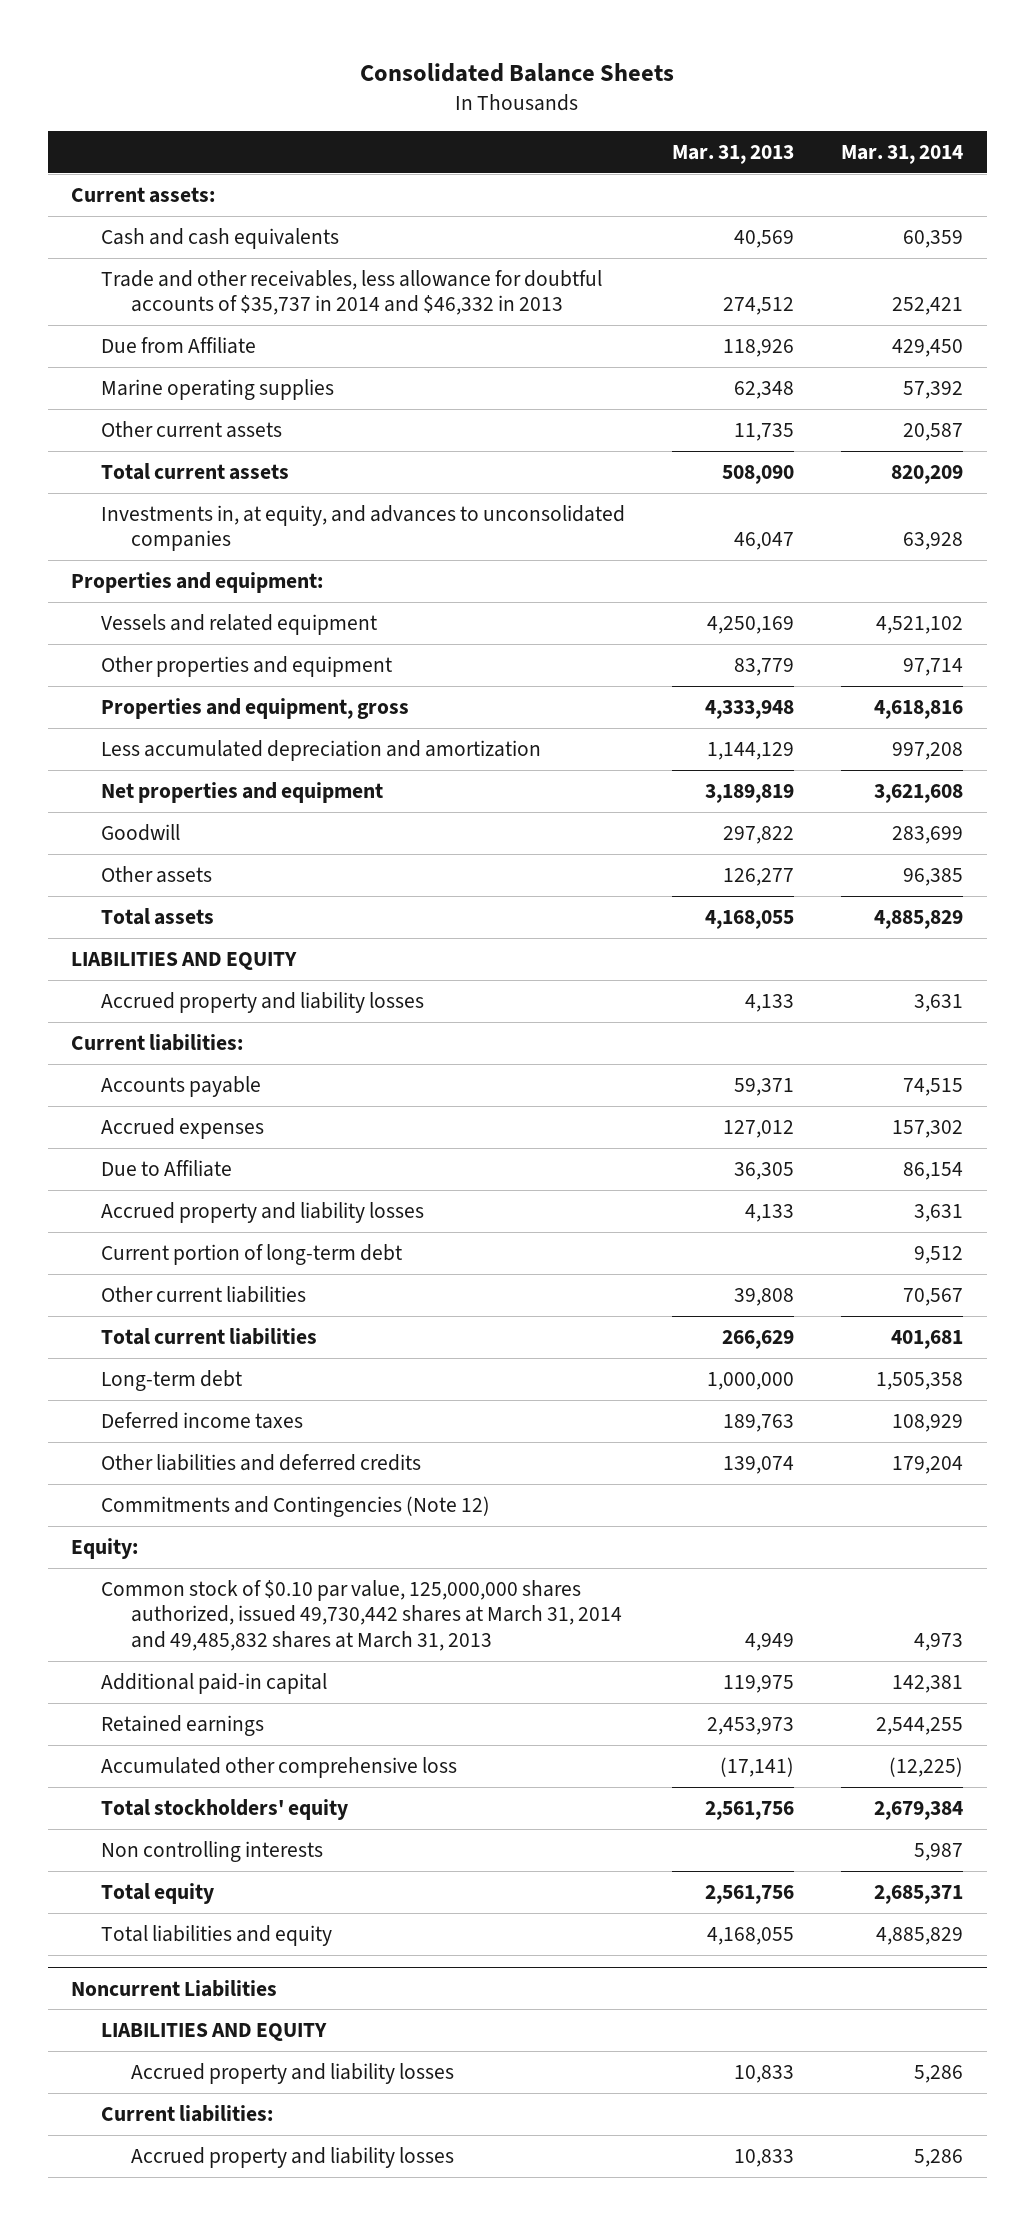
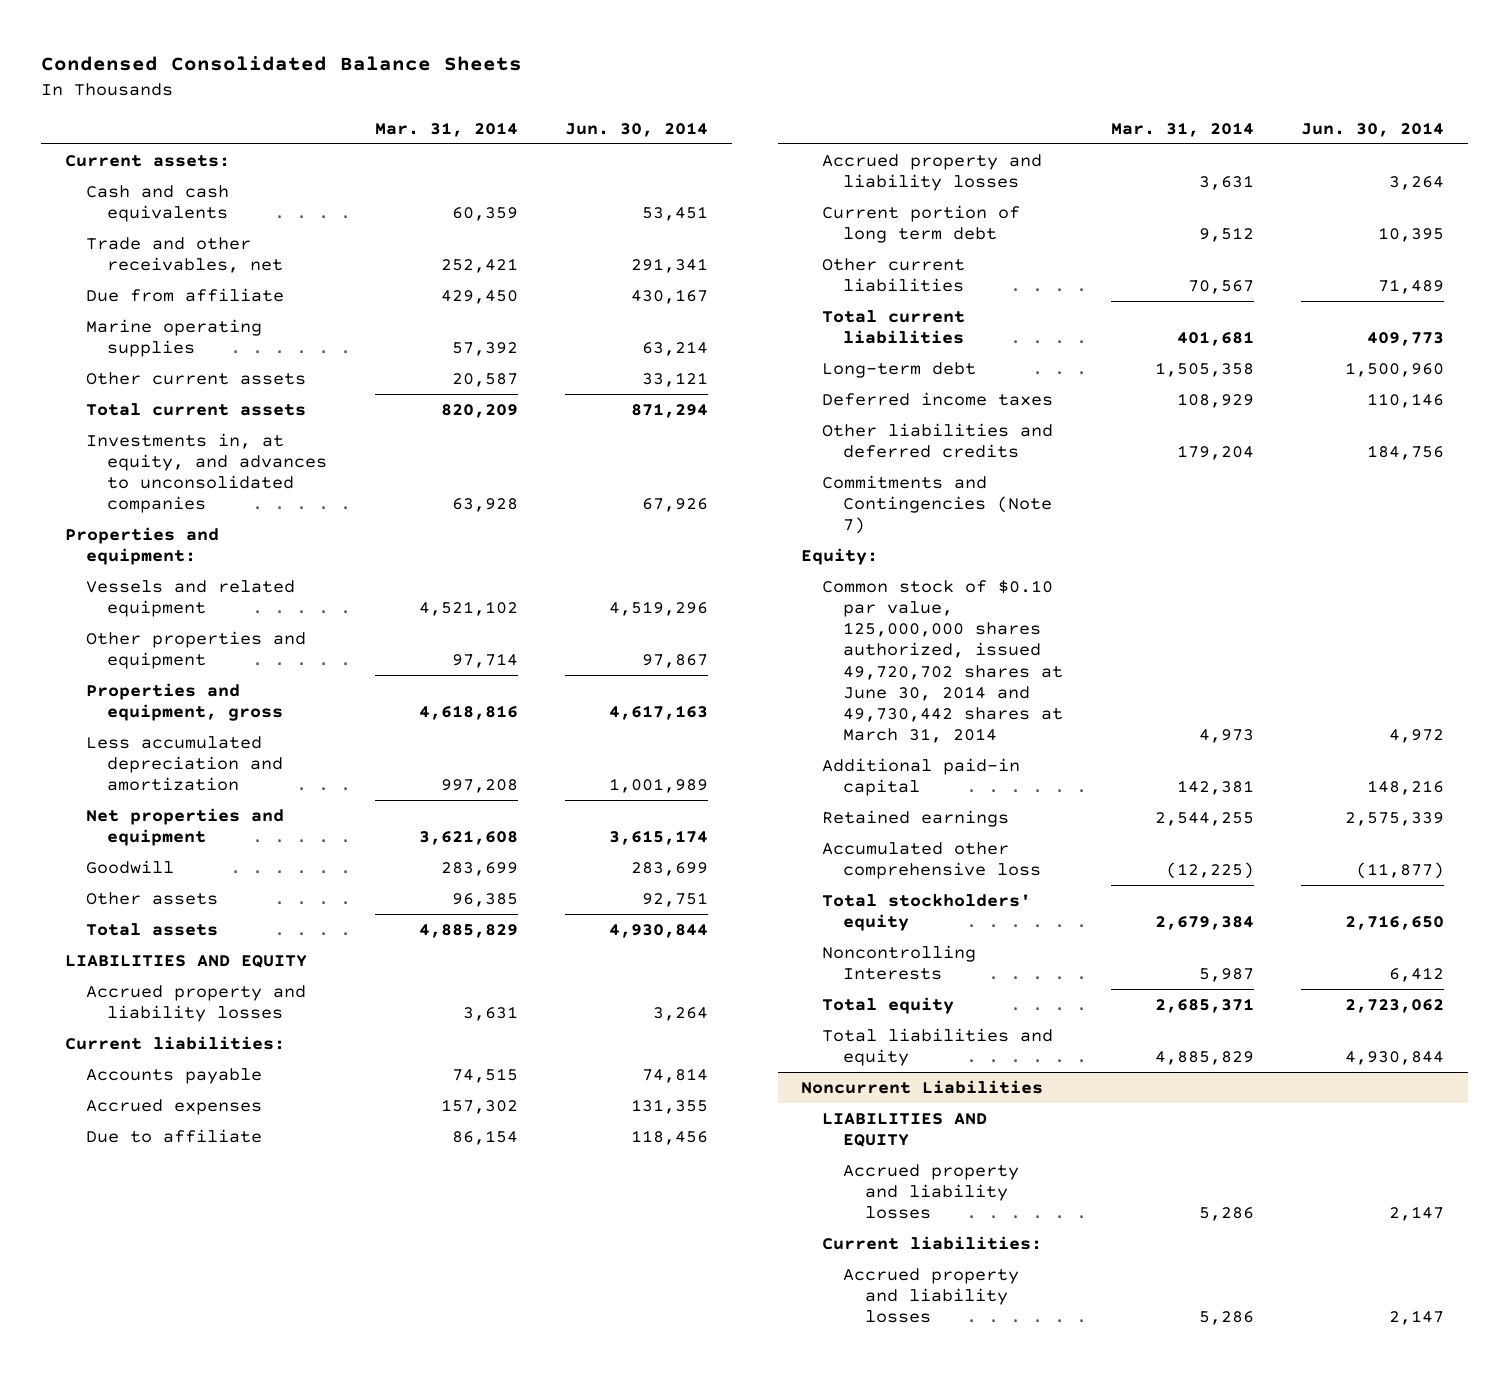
[360,63,675,83] Consolidated Balance Sheets -> [41,55,523,71] Condensed Consolidated Balance Sheets
[672,145,795,165] Mar. 31, 2013 -> none
none -> [564,122,708,138] Jun. 30, 2014
[101,269,603,316] Trade and other receivables, less allowance for doubtful accounts of $35,737 in 2014 and $46,332 in 2013 -> [86,236,284,274] Trade and other receivables, net
[101,336,257,354] Due from Affiliate -> [86,287,285,302] Due from affiliate
[101,1159,233,1177] Due to Affiliate -> [86,1128,263,1143] Due to affiliate
[101,1243,403,1265] Current portion of long-term debt -> [822,204,1021,244] Current portion of long term debt
[101,1495,491,1517] Commitments and Contingencies (Note 12) -> [822,474,1053,535] Commitments and Contingencies (Note 7)
[101,1579,623,1651] Common stock of $0.10 par value, 125,000,000 shares authorized, issued 49,730,442 shares at March 31, 2014 and 49,485,832 shares at March 31, 2013 -> [822,579,1064,744] Common stock of $0.10 par value, 125,000,000 shares authorized, issued 49,720,702 shares at June 30, 2014 and 49,730,442 shares at March 31, 2014
[101,1840,324,1862] Non controlling interests -> [822,944,977,981] Noncontrolling Interests

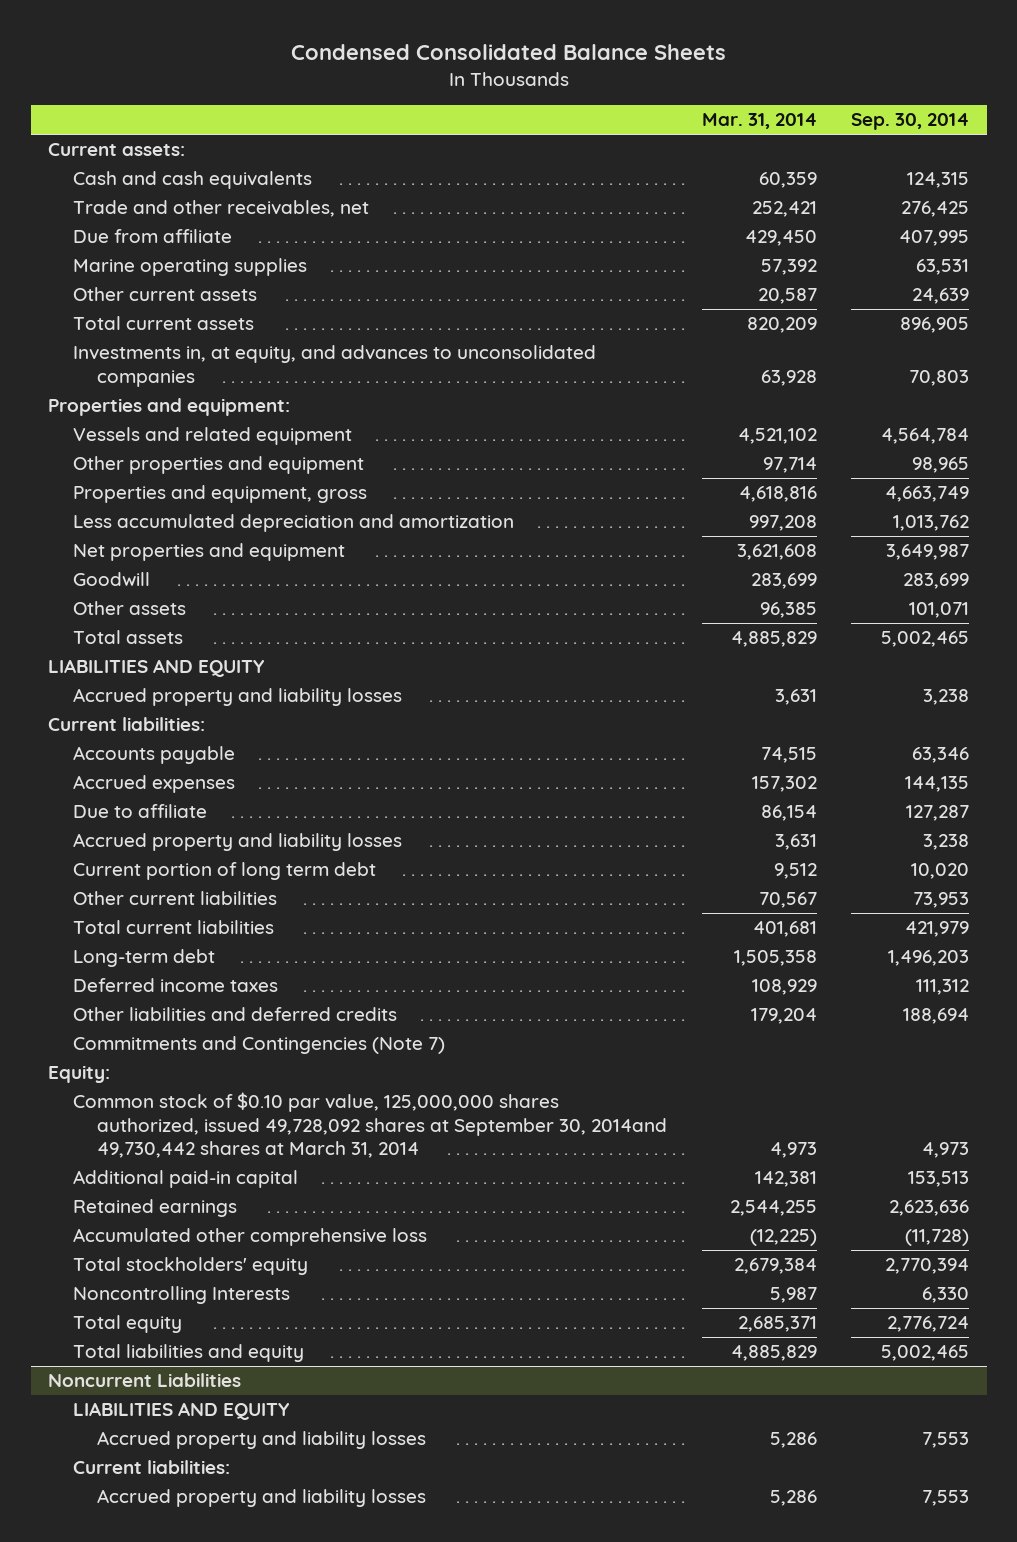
[564,122,708,138] Jun. 30, 2014 -> none
none -> [851,113,970,131] Sep. 30, 2014
[822,579,1064,744] Common stock of $0.10 par value, 125,000,000 shares authorized, issued 49,720,702 shares at June 30, 2014 and 49,730,442 shares at March 31, 2014 -> [72,1092,668,1158] Common stock of $0.10 par value, 125,000,000 shares authorized, issued 49,728,092 shares at September 30, 2014and 49,730,442 shares at March 31, 2014

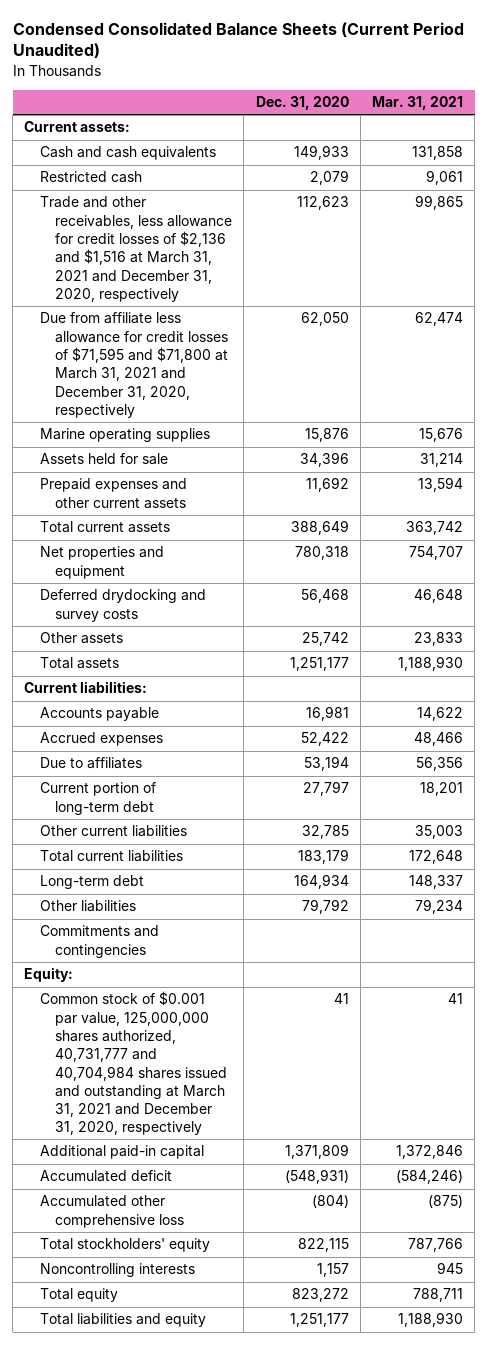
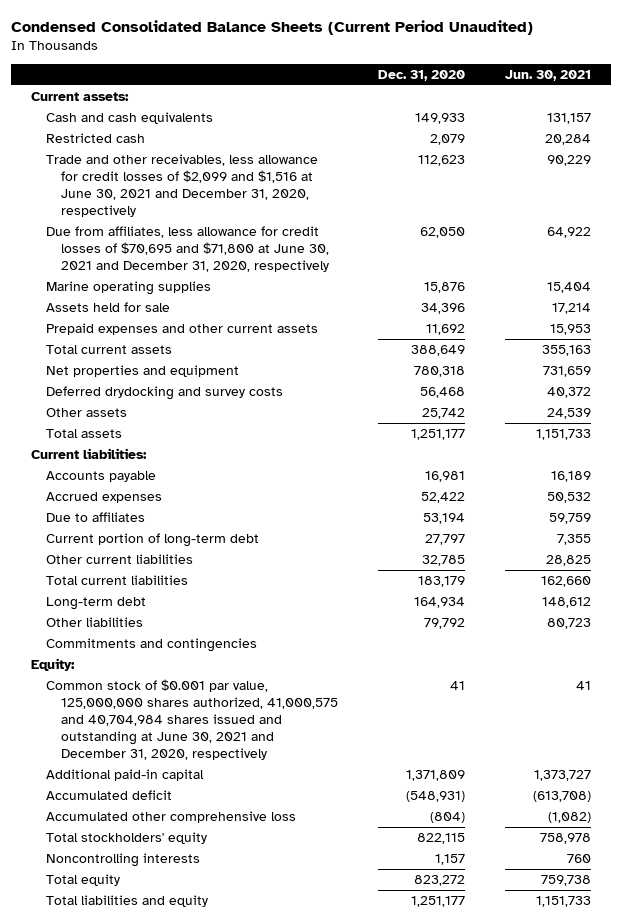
[372,96,464,111] Mar. 31, 2021 -> none
none -> [504,69,591,81] Jun. 30, 2021
[39,196,233,302] Trade and other receivables, less allowance for credit losses of $2,136 and $1,516 at March 31, 2021 and December 31, 2020, respectively -> [46,154,319,218] Trade and other receivables, less allowance for credit losses of $2,099 and $1,516 at June 30, 2021 and December 31, 2020, respectively
[39,312,229,418] Due from affiliate less allowance for credit losses of $71,595 and $71,800 at March 31, 2021 and December 31, 2020, respectively -> [46,226,329,273] Due from affiliates, less allowance for credit losses of $70,695 and $71,800 at June 30, 2021 and December 31, 2020, respectively
[39,991,228,1136] Common stock of $0.001 par value, 125,000,000 shares authorized, 40,731,777 and 40,704,984 shares issued and outstanding at March 31, 2021 and December 31, 2020, respectively -> [46,679,338,761] Common stock of $0.001 par value, 125,000,000 shares authorized, 41,000,575 and 40,704,984 shares issued and outstanding at June 30, 2021 and December 31, 2020, respectively

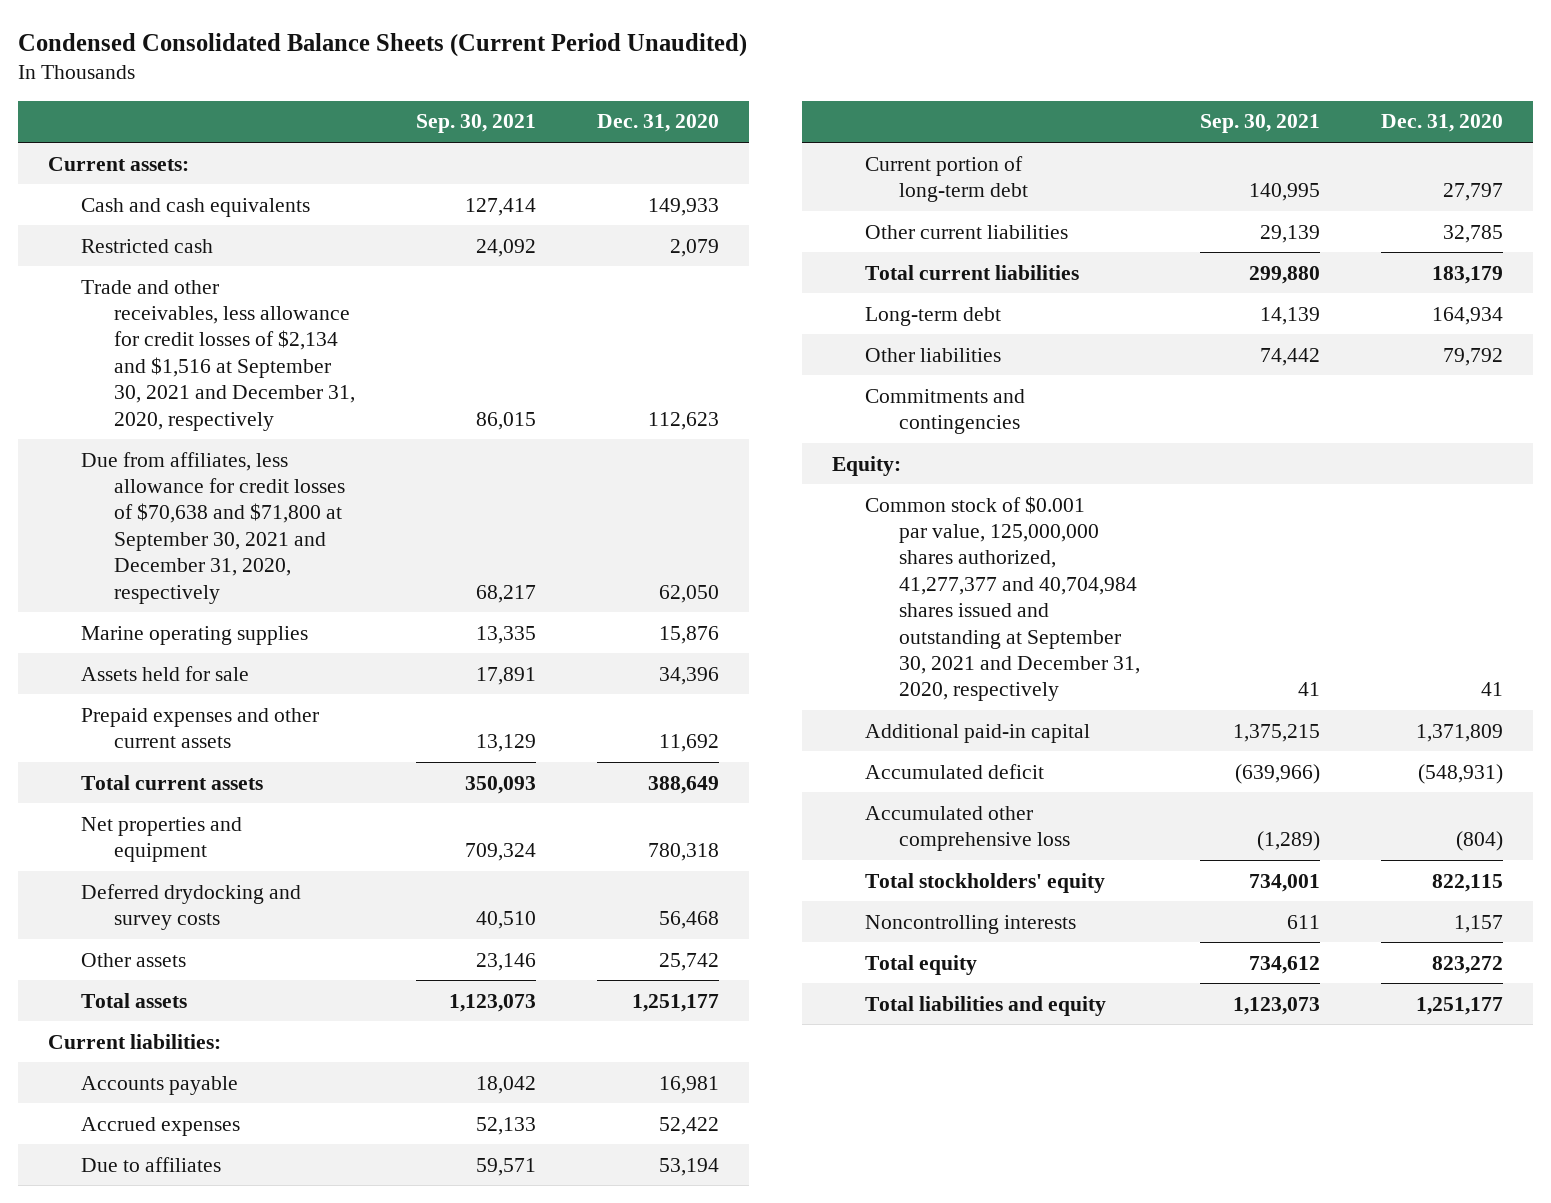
[504,69,591,81] Jun. 30, 2021 -> none
none -> [415,114,536,134] Sep. 30, 2021
[46,154,319,218] Trade and other receivables, less allowance for credit losses of $2,099 and $1,516 at June 30, 2021 and December 31, 2020, respectively -> [81,279,356,431] Trade and other receivables, less allowance for credit losses of $2,134 and $1,516 at September 30, 2021 and December 31, 2020, respectively
[46,226,329,273] Due from affiliates, less allowance for credit losses of $70,695 and $71,800 at June 30, 2021 and December 31, 2020, respectively -> [81,451,346,604] Due from affiliates, less allowance for credit losses of $70,638 and $71,800 at September 30, 2021 and December 31, 2020, respectively
[46,679,338,761] Common stock of $0.001 par value, 125,000,000 shares authorized, 41,000,575 and 40,704,984 shares issued and outstanding at June 30, 2021 and December 31, 2020, respectively -> [865,495,1140,702] Common stock of $0.001 par value, 125,000,000 shares authorized, 41,277,377 and 40,704,984 shares issued and outstanding at September 30, 2021 and December 31, 2020, respectively

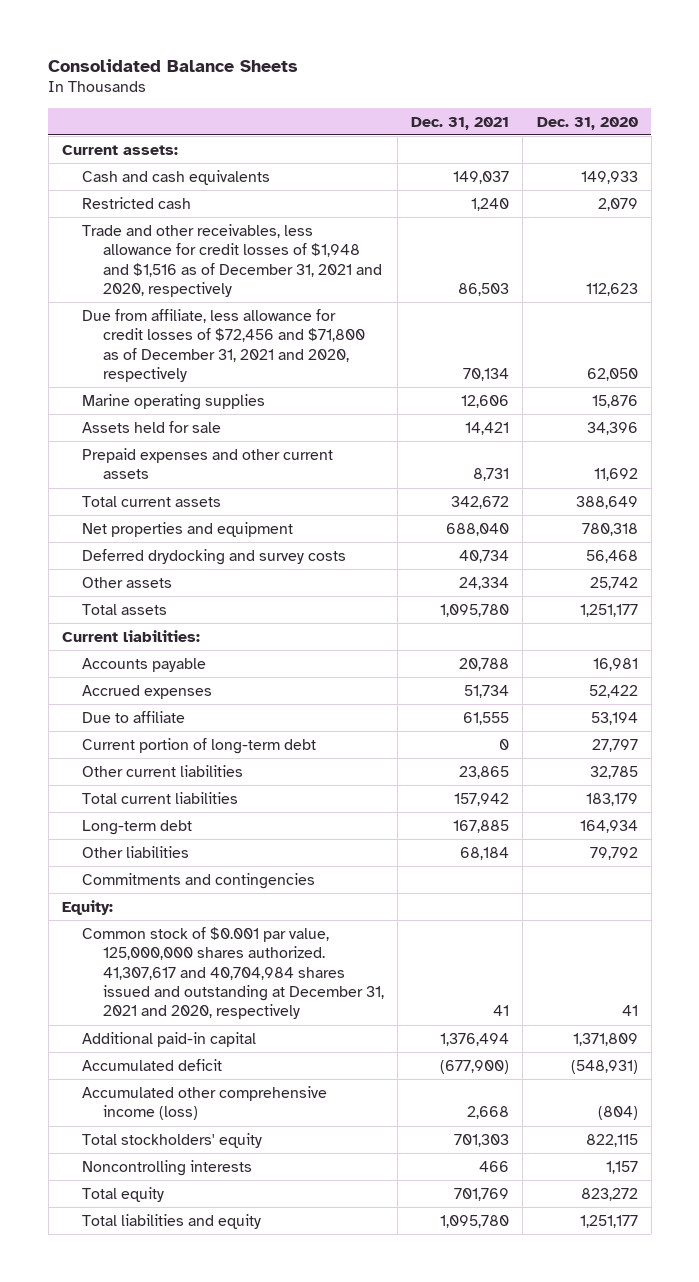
[17,32,747,57] Condensed Consolidated Balance Sheets (Current Period Unaudited) -> [48,58,299,72] Consolidated Balance Sheets
[415,114,536,134] Sep. 30, 2021 -> none
none -> [411,116,510,130] Dec. 31, 2021
[81,279,356,431] Trade and other receivables, less allowance for credit losses of $2,134 and $1,516 at September 30, 2021 and December 31, 2020, respectively -> [82,223,382,297] Trade and other receivables, less allowance for credit losses of $1,948 and $1,516 as of December 31, 2021 and 2020, respectively
[81,451,346,604] Due from affiliates, less allowance for credit losses of $70,638 and $71,800 at September 30, 2021 and December 31, 2020, respectively -> [82,308,365,382] Due from affiliate, less allowance for credit losses of $72,456 and $71,800 as of December 31, 2021 and 2020, respectively
[81,1156,222,1172] Due to affiliates -> [82,710,186,723] Due to affiliate
[865,495,1140,702] Common stock of $0.001 par value, 125,000,000 shares authorized, 41,277,377 and 40,704,984 shares issued and outstanding at September 30, 2021 and December 31, 2020, respectively -> [82,926,384,1020] Common stock of $0.001 par value, 125,000,000 shares authorized. 41,307,617 and 40,704,984 shares issued and outstanding at December 31, 2021 and 2020, respectively
[865,805,1070,852] Accumulated other comprehensive loss -> [82,1085,328,1121] Accumulated other comprehensive income (loss)

